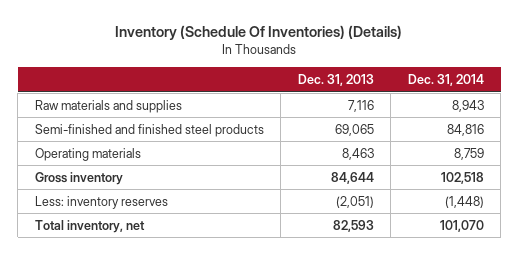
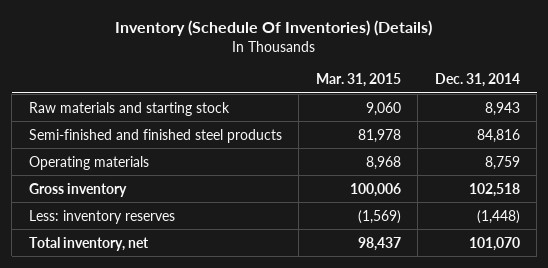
[297,74,374,87] Dec. 31, 2013 -> none
none -> [315,73,401,88] Mar. 31, 2015
[34,99,182,113] Raw materials and supplies -> [28,101,230,116] Raw materials and starting stock

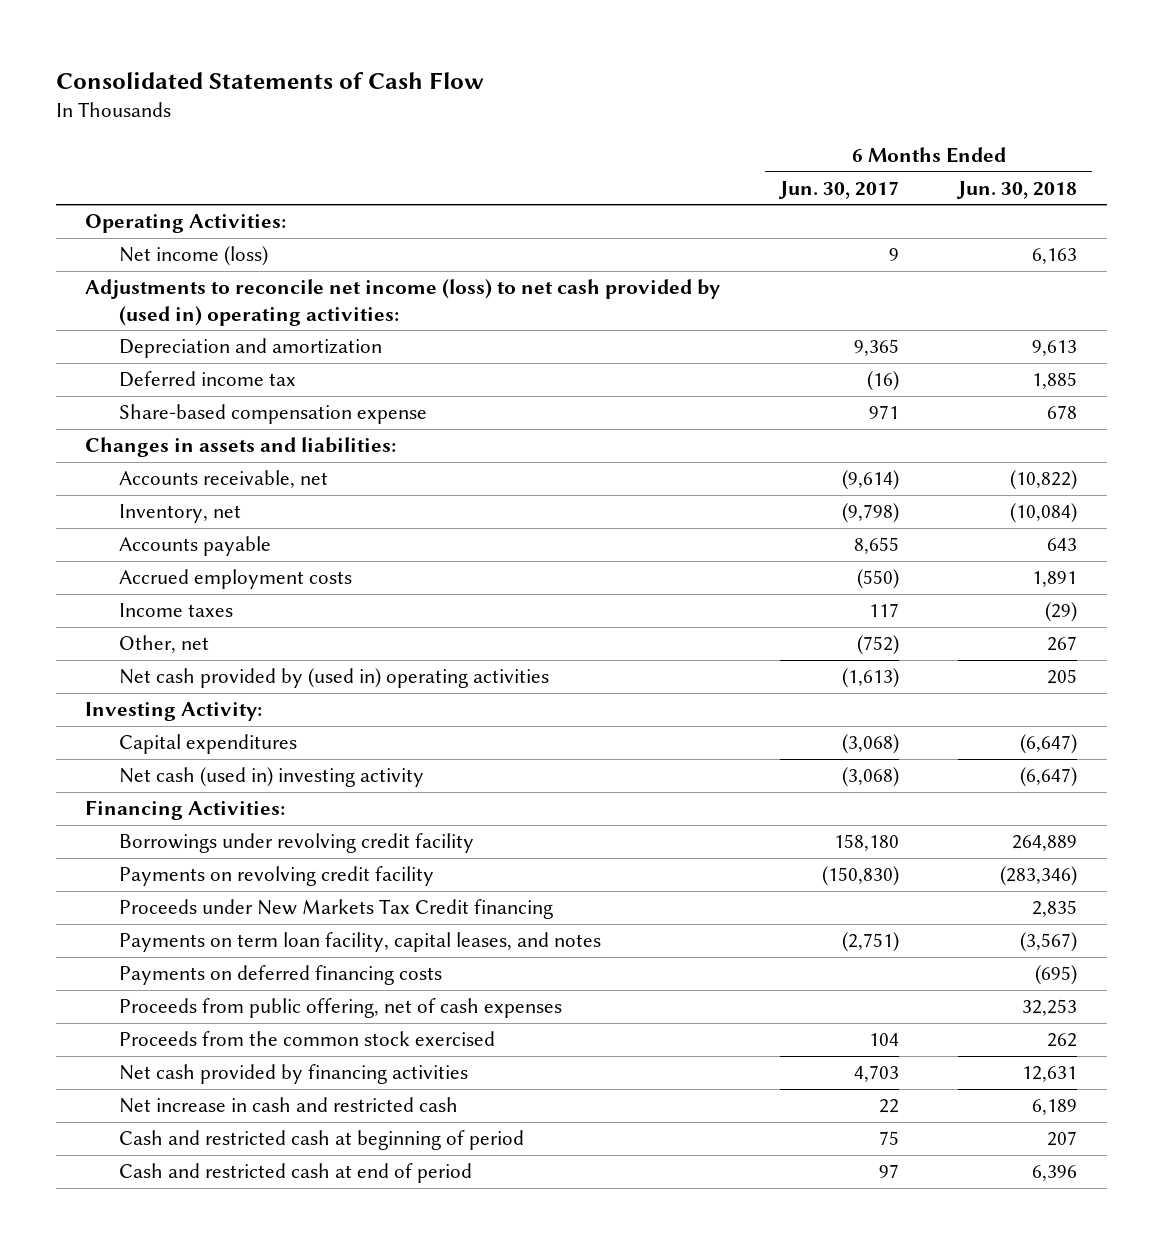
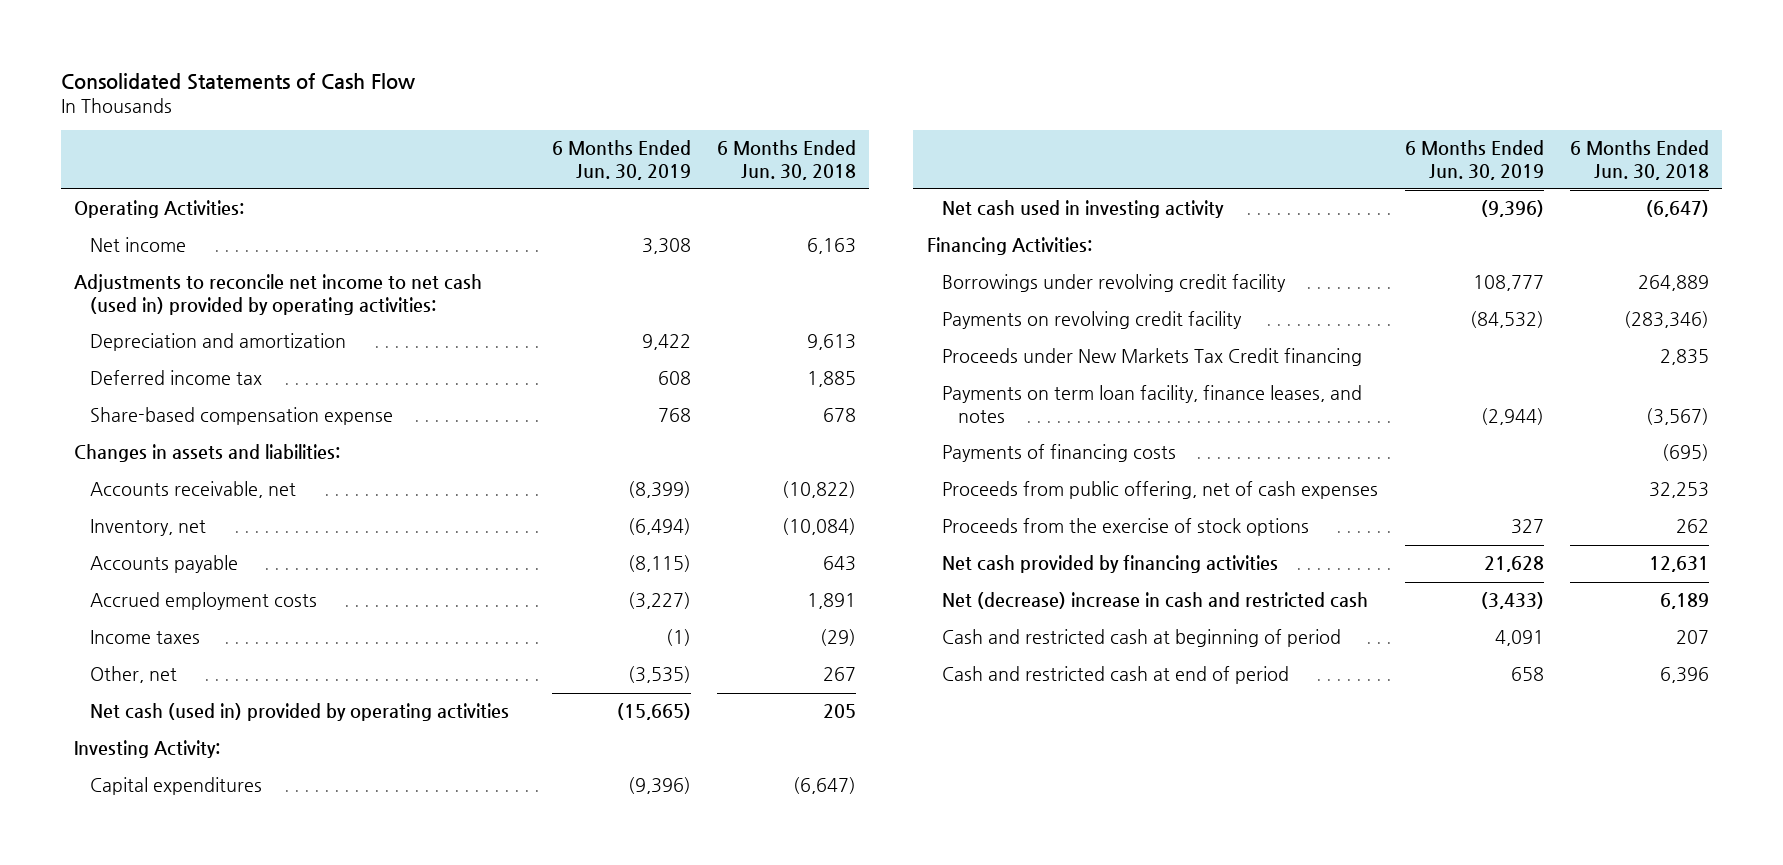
[777,180,899,199] Jun. 30, 2017 -> none
none -> [551,139,691,180] 6 Months Ended Jun. 30, 2019
[119,246,269,267] Net income (loss) -> [89,237,186,253] Net income
[85,279,721,326] Adjustments to reconcile net income (loss) to net cash provided by (used in) operating activities: -> [74,274,483,315] Adjustments to reconcile net income to net cash (used in) provided by operating activities:
[119,668,550,689] Net cash provided by (used in) operating activities -> [89,703,509,722] Net cash (used in) provided by operating activities
[119,767,425,788] Net cash (used in) investing activity -> [942,200,1225,219] Net cash used in investing activity
[119,932,602,953] Payments on term loan facility, capital leases, and notes -> [942,385,1363,423] Payments on term loan facility, finance leases, and notes
[119,965,443,986] Payments on deferred financing costs -> [942,444,1177,463] Payments of financing costs
[119,1031,496,1047] Proceeds from the common stock exercised -> [942,518,1310,537] Proceeds from the exercise of stock options
[119,1097,459,1114] Net increase in cash and restricted cash -> [942,592,1369,610] Net (decrease) increase in cash and restricted cash

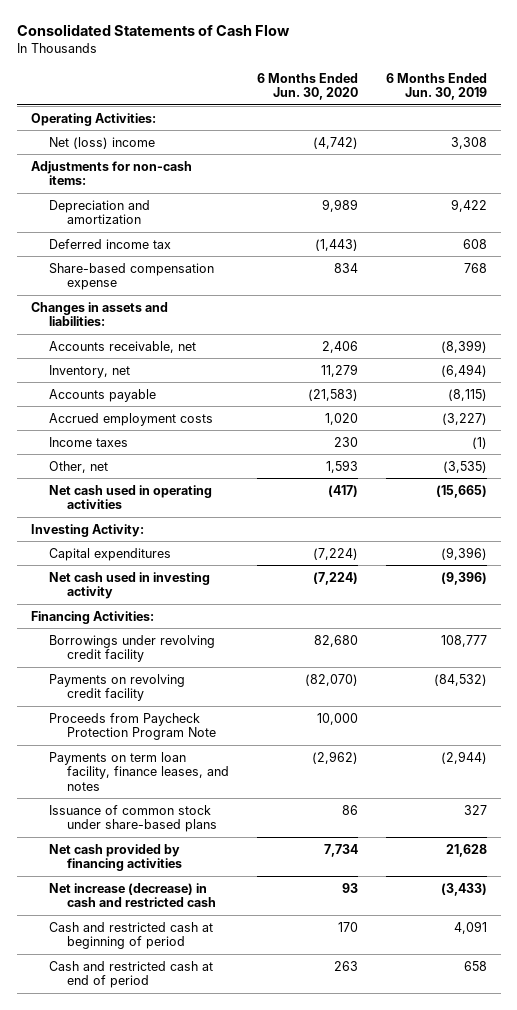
[717,139,857,180] 6 Months Ended Jun. 30, 2018 -> none
none -> [256,72,358,101] 6 Months Ended Jun. 30, 2020
[89,237,186,253] Net income -> [48,136,155,149] Net (loss) income
[74,274,483,315] Adjustments to reconcile net income to net cash (used in) provided by operating activities: -> [30,160,192,186] Adjustments for non-cash items:
[89,703,509,722] Net cash (used in) provided by operating activities -> [48,484,212,510] Net cash used in operating activities
[942,348,1363,367] Proceeds under New Markets Tax Credit financing -> none
none -> [48,712,216,741] Proceeds from Paycheck Protection Program Note
[942,444,1177,463] Payments of financing costs -> none
[942,481,1379,500] Proceeds from public offering, net of cash expenses -> none
[942,518,1310,537] Proceeds from the exercise of stock options -> [48,804,217,833] Issuance of common stock under share-based plans
[942,592,1369,610] Net (decrease) increase in cash and restricted cash -> [48,882,216,908] Net increase (decrease) in cash and restricted cash

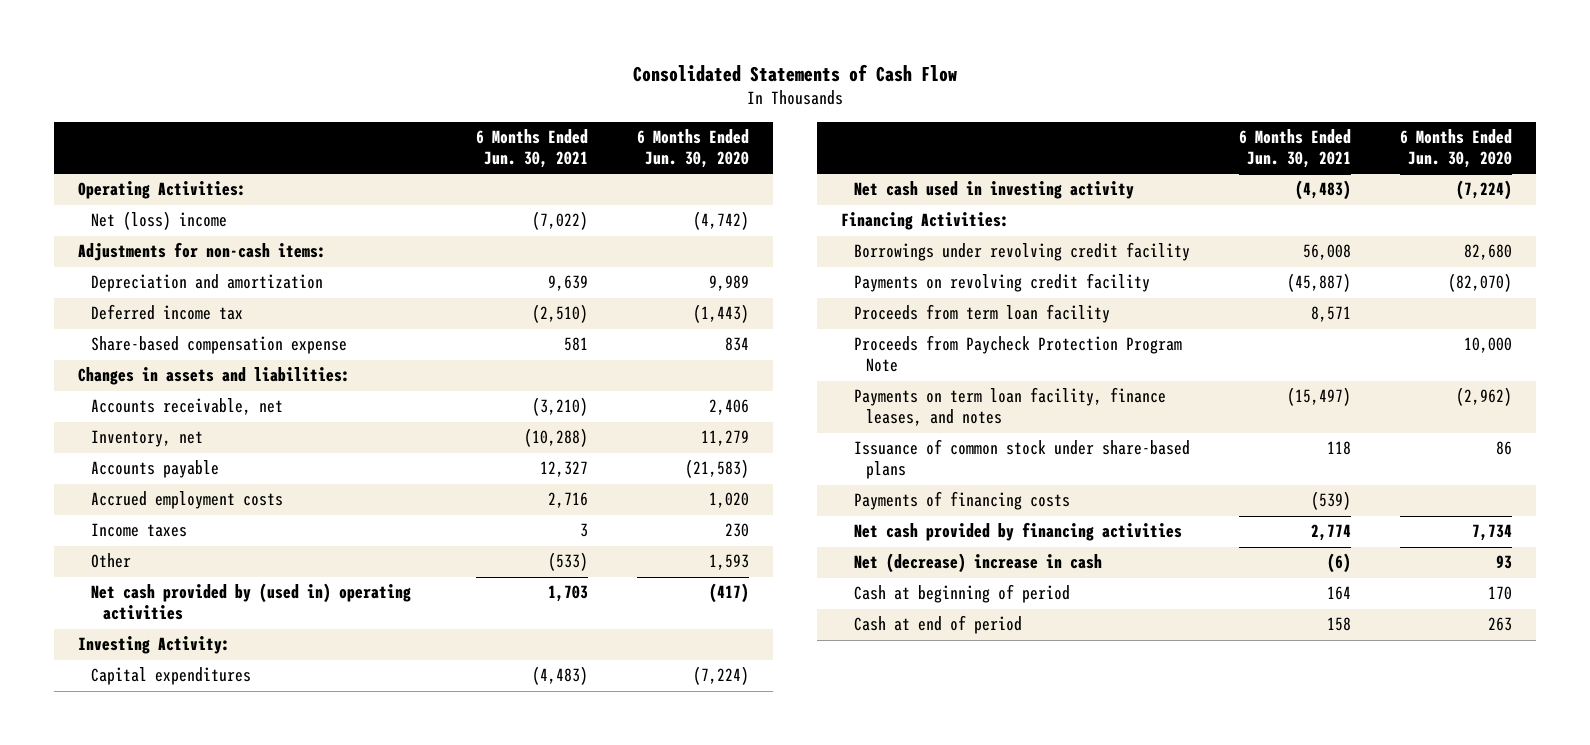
[385,72,487,101] 6 Months Ended Jun. 30, 2019 -> none
none -> [475,129,588,168] 6 Months Ended Jun. 30, 2021
[48,460,108,473] Other, net -> [90,553,131,569] Other
[48,484,212,510] Net cash used in operating activities -> [90,583,411,621] Net cash provided by (used in) operating activities
none -> [853,304,1110,324] Proceeds from term loan facility
none -> [853,491,1070,511] Payments of financing costs
[48,882,216,908] Net increase (decrease) in cash and restricted cash -> [853,553,1102,574] Net (decrease) increase in cash
[48,921,213,950] Cash and restricted cash at beginning of period -> [853,584,1070,604] Cash at beginning of period
[48,960,213,989] Cash and restricted cash at end of period -> [853,615,1022,635] Cash at end of period

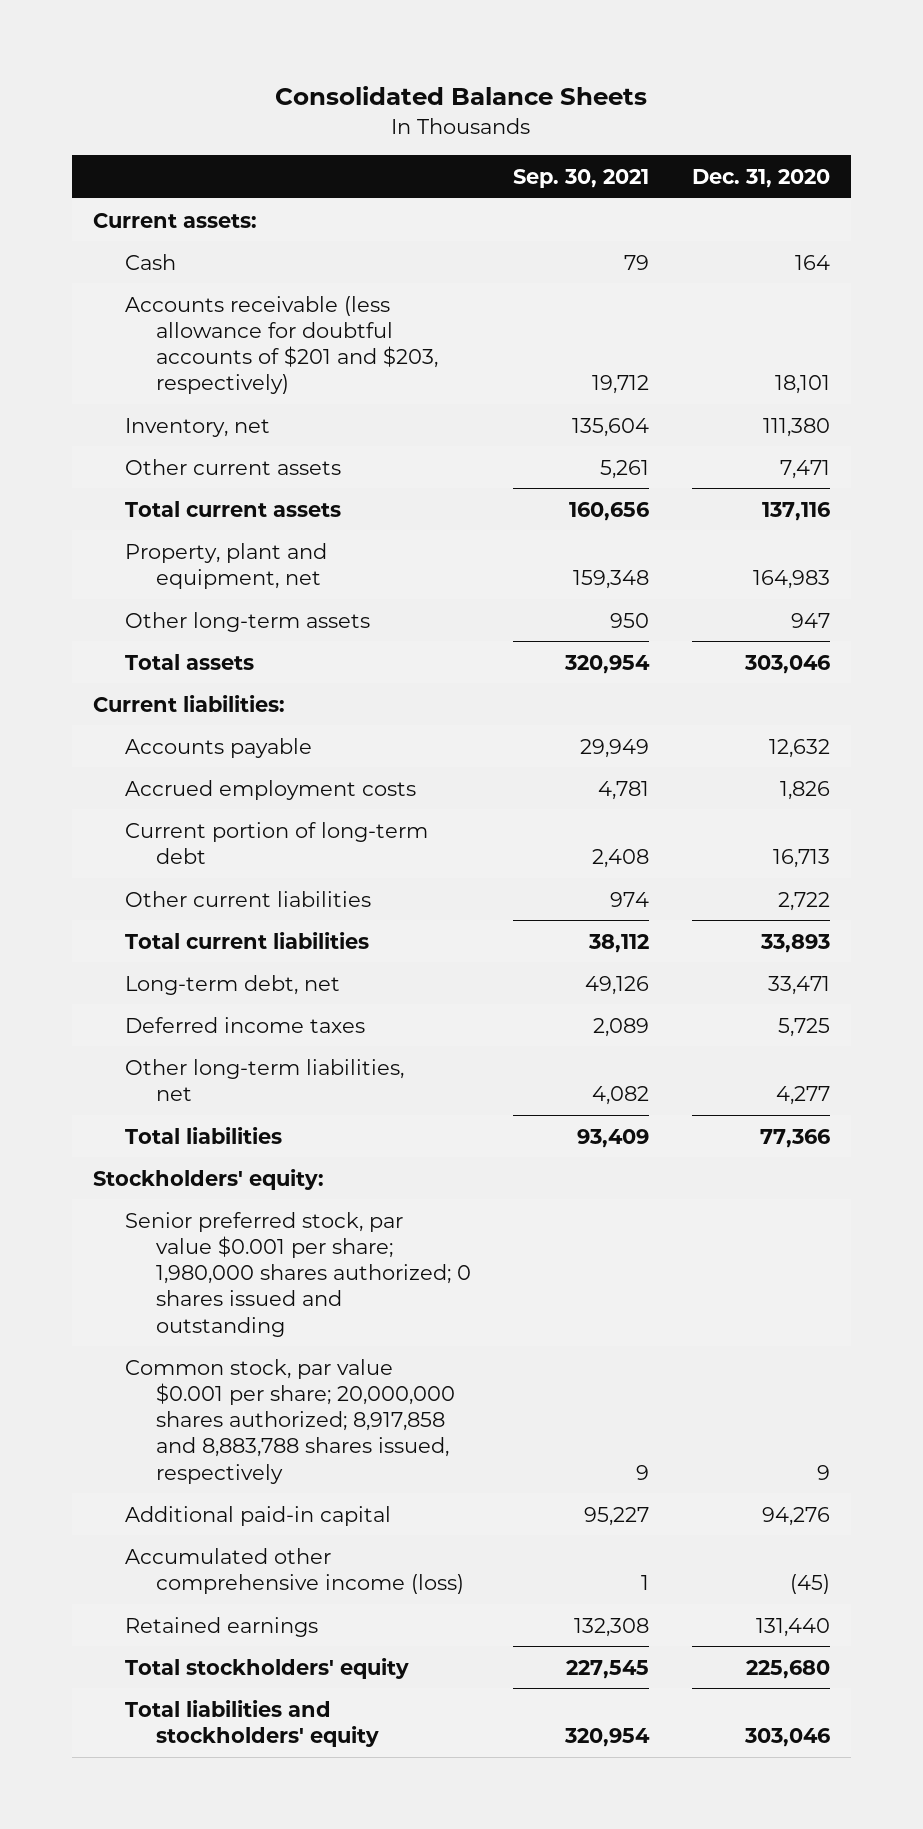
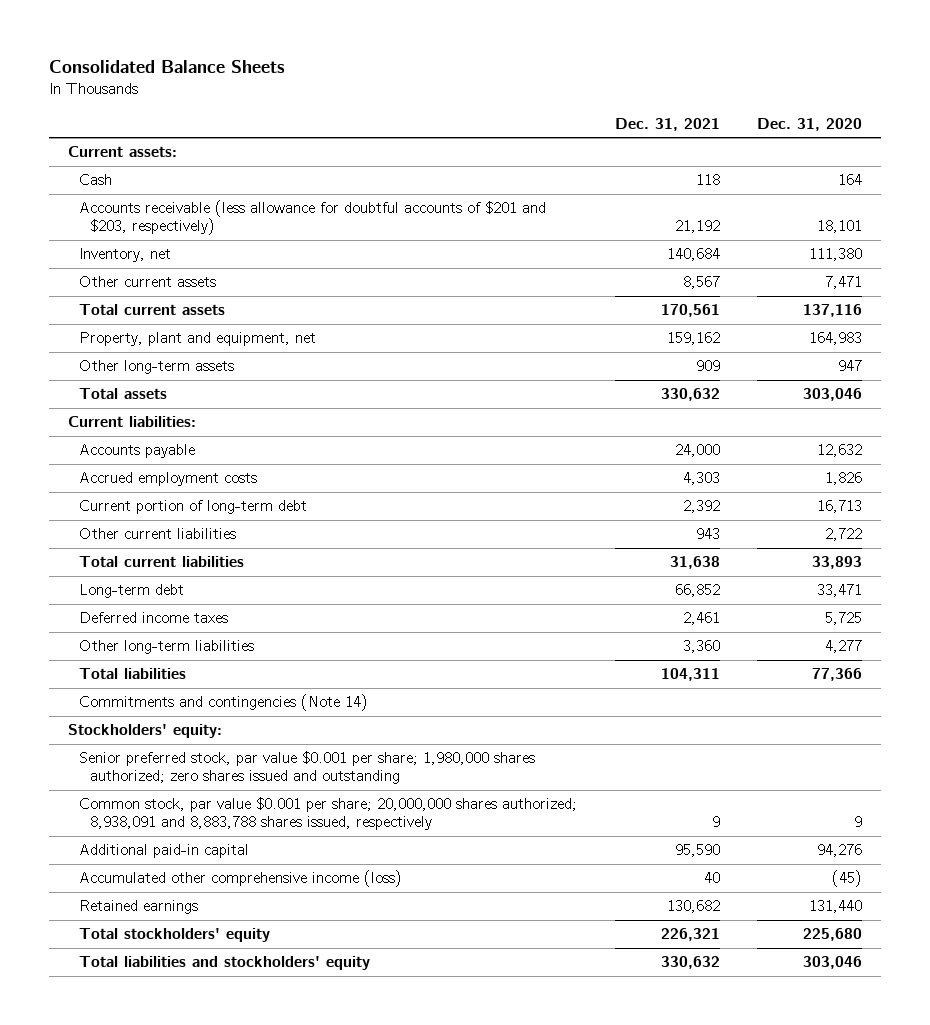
[513,168,650,188] Sep. 30, 2021 -> none
none -> [614,117,720,131] Dec. 31, 2021
[124,974,340,995] Long-term debt, net -> [78,584,184,599] Long-term debt
[124,1058,404,1101] Other long-term liabilities, net -> [78,640,254,655] Other long-term liabilities
none -> [78,694,368,712] Commitments and contingencies (Note 14)
[124,1211,472,1337] Senior preferred stock, par value $0.001 per share; 1,980,000 shares authorized; 0 shares issued and outstanding -> [78,751,535,785] Senior preferred stock, par value $0.001 per share; 1,980,000 shares authorized; zero shares issued and outstanding
[124,1358,456,1484] Common stock, par value $0.001 per share; 20,000,000 shares authorized; 8,917,858 and 8,883,788 shares issued, respectively -> [78,797,577,831] Common stock, par value $0.001 per share; 20,000,000 shares authorized; 8,938,091 and 8,883,788 shares issued, respectively

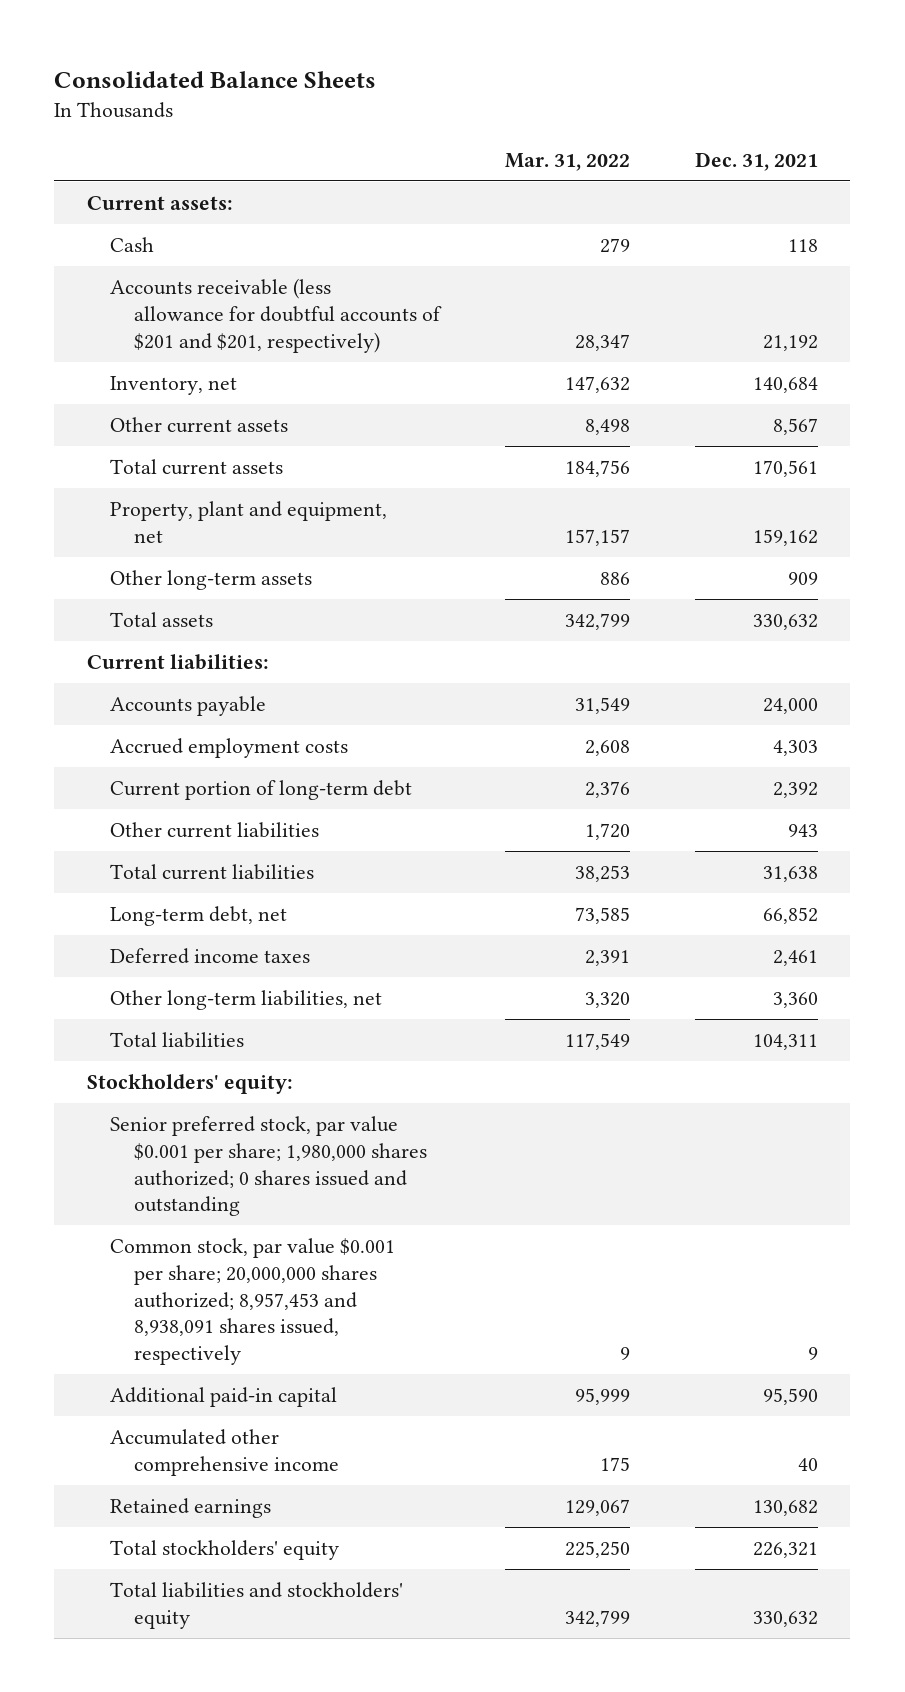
[757,117,863,131] Dec. 31, 2020 -> none
none -> [505,152,631,171] Mar. 31, 2022
[78,200,546,236] Accounts receivable (less allowance for doubtful accounts of $201 and $203, respectively) -> [110,278,443,353] Accounts receivable (less allowance for doubtful accounts of $201 and $201, respectively)
[78,584,184,599] Long-term debt -> [110,906,288,927] Long-term debt, net
[78,640,254,655] Other long-term liabilities -> [110,990,383,1011] Other long-term liabilities, net
[78,694,368,712] Commitments and contingencies (Note 14) -> none
[78,751,535,785] Senior preferred stock, par value $0.001 per share; 1,980,000 shares authorized; zero shares issued and outstanding -> [110,1116,428,1217] Senior preferred stock, par value $0.001 per share; 1,980,000 shares authorized; 0 shares issued and outstanding
[78,797,577,831] Common stock, par value $0.001 per share; 20,000,000 shares authorized; 8,938,091 and 8,883,788 shares issued, respectively -> [110,1238,396,1366] Common stock, par value $0.001 per share; 20,000,000 shares authorized; 8,957,453 and 8,938,091 shares issued, respectively
[78,870,402,888] Accumulated other comprehensive income (loss) -> [110,1429,340,1476] Accumulated other comprehensive income

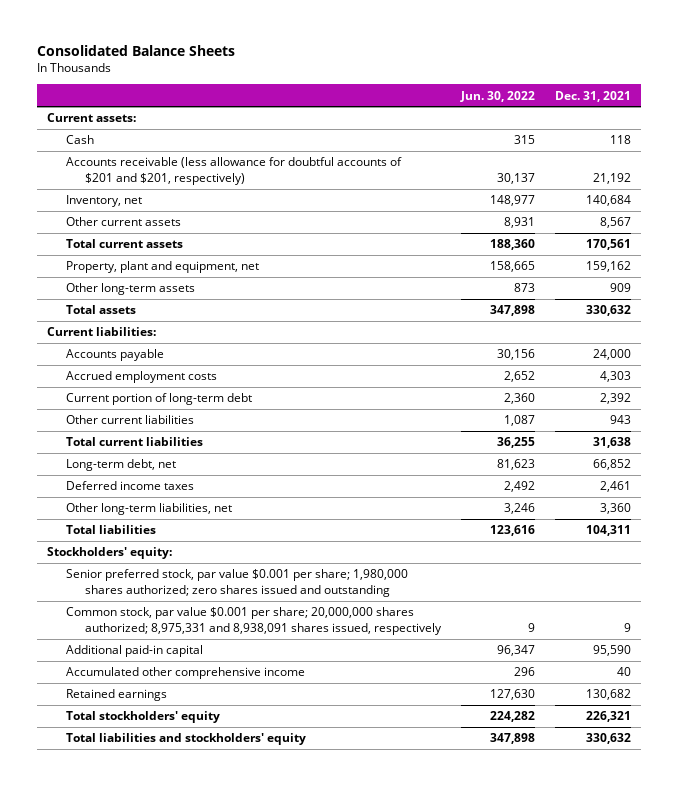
[505,152,631,171] Mar. 31, 2022 -> none
none -> [460,90,536,102] Jun. 30, 2022
[110,1116,428,1217] Senior preferred stock, par value $0.001 per share; 1,980,000 shares authorized; 0 shares issued and outstanding -> [66,569,409,597] Senior preferred stock, par value $0.001 per share; 1,980,000 shares authorized; zero shares issued and outstanding
[110,1238,396,1366] Common stock, par value $0.001 per share; 20,000,000 shares authorized; 8,957,453 and 8,938,091 shares issued, respectively -> [66,607,443,635] Common stock, par value $0.001 per share; 20,000,000 shares authorized; 8,975,331 and 8,938,091 shares issued, respectively

